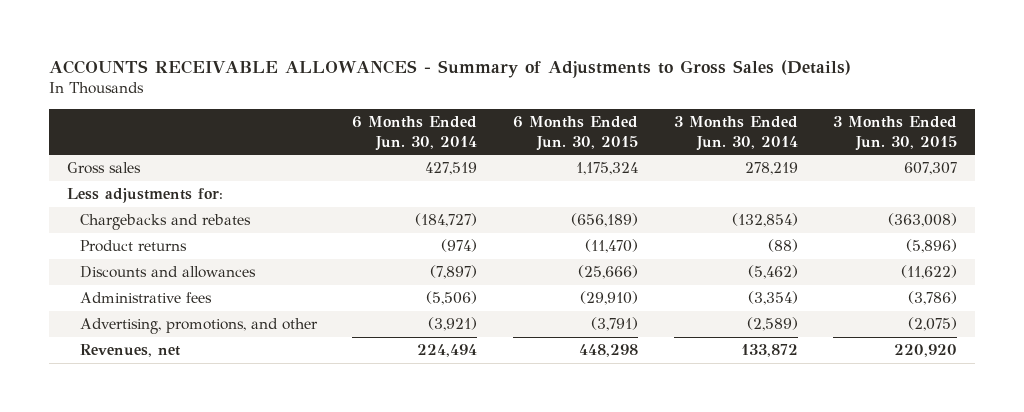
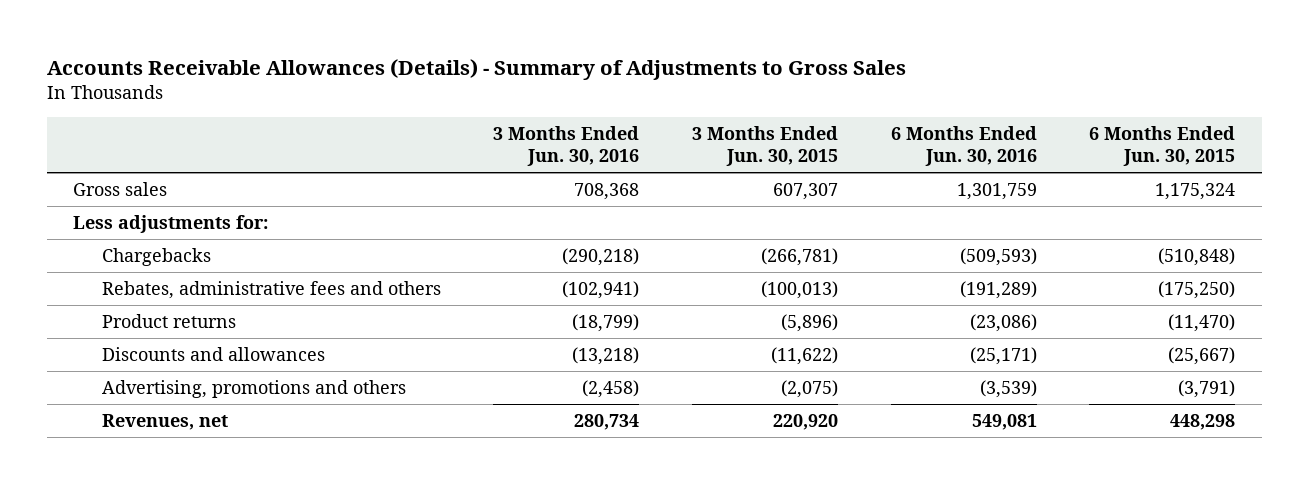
[48,59,851,78] ACCOUNTS RECEIVABLE ALLOWANCES - Summary of Adjustments to Gross Sales (Details) -> [46,58,906,80] Accounts Receivable Allowances (Details) - Summary of Adjustments to Gross Sales
[352,115,478,151] 6 Months Ended Jun. 30, 2014 -> none
[673,115,798,151] 3 Months Ended Jun. 30, 2014 -> none
none -> [493,126,640,167] 3 Months Ended Jun. 30, 2016
none -> [890,126,1037,167] 6 Months Ended Jun. 30, 2016
[79,214,251,231] Chargebacks and rebates -> none
none -> [101,248,211,267] Chargebacks
none -> [101,281,441,300] Rebates, administrative fees and others
[79,292,212,304] Administrative fees -> none
[577,265,638,280] (25,666) -> [1168,347,1236,366] (25,667)
[79,318,318,335] Advertising, promotions, and other -> [101,380,406,399] Advertising, promotions and others

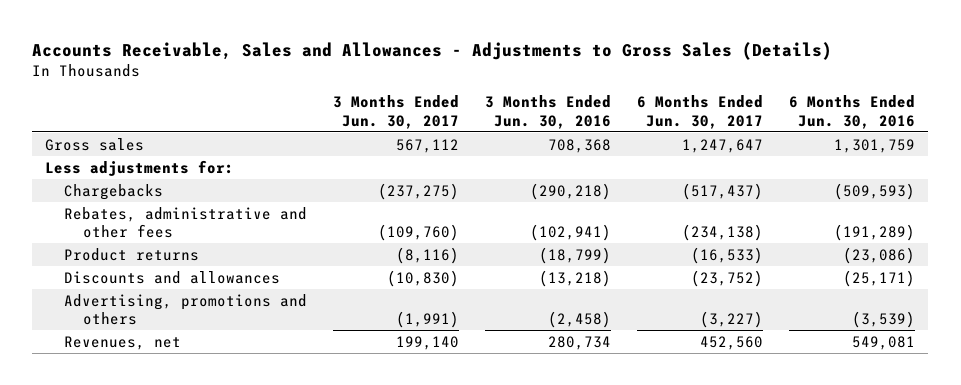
[46,58,906,80] Accounts Receivable Allowances (Details) - Summary of Adjustments to Gross Sales -> [32,41,833,60] Accounts Receivable, Sales and Allowances - Adjustments to Gross Sales (Details)
[691,126,838,167] 3 Months Ended Jun. 30, 2015 -> none
[1089,126,1236,167] 6 Months Ended Jun. 30, 2015 -> none
none -> [333,95,460,129] 3 Months Ended Jun. 30, 2017
none -> [637,95,764,129] 6 Months Ended Jun. 30, 2017
[101,281,441,300] Rebates, administrative fees and others -> [64,206,308,238] Rebates, administrative and other fees

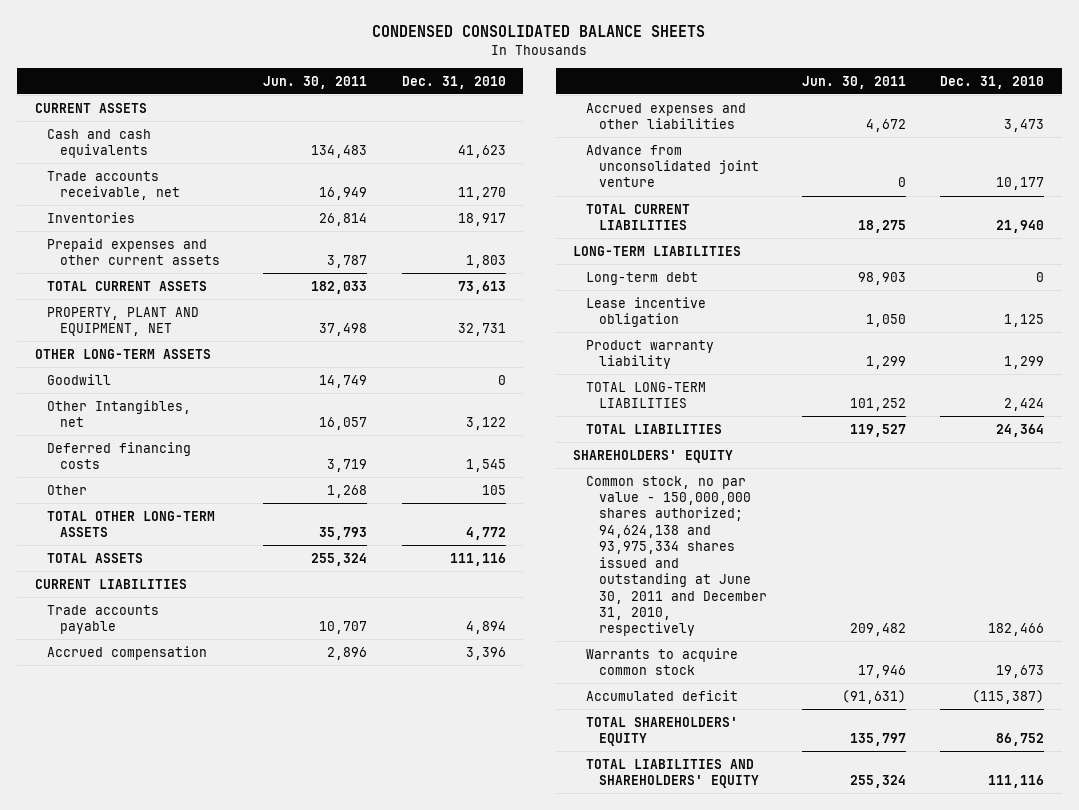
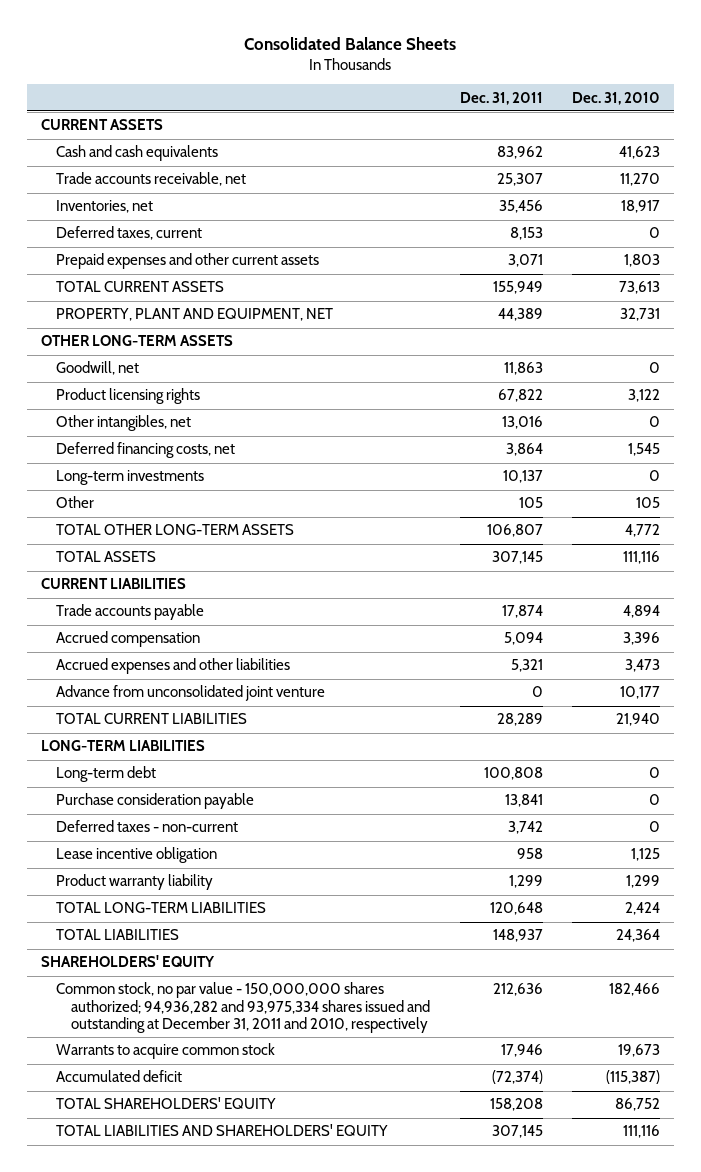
[372,25,706,38] CONDENSED CONSOLIDATED BALANCE SHEETS -> [244,36,457,50] Consolidated Balance Sheets
[262,75,367,89] Jun. 30, 2011 -> none
none -> [459,91,543,105] Dec. 31, 2011
[47,211,136,223] Inventories -> [56,200,154,214] Inventories, net
none -> [56,226,203,241] Deferred taxes, current
[47,373,112,385] Goodwill -> [56,361,140,376] Goodwill, net
[47,399,192,428] Other Intangibles, net -> [56,388,201,405] Product licensing rights
none -> [56,415,192,432] Other intangibles, net
[47,441,192,470] Deferred financing costs -> [56,442,236,459] Deferred financing costs, net
none -> [56,470,205,486] Long-term investments
none -> [56,793,255,810] Purchase consideration payable
none -> [56,820,239,833] Deferred taxes - non-current
[585,475,767,637] Common stock, no par value - 150,000,000 shares authorized; 94,624,138 and 93,975,334 shares issued and outstanding at June 30, 2011 and December 31, 2010, respectively -> [56,982,431,1033] Common stock, no par value - 150,000,000 shares authorized; 94,936,282 and 93,975,334 shares issued and outstanding at December 31, 2011 and 2010, respectively

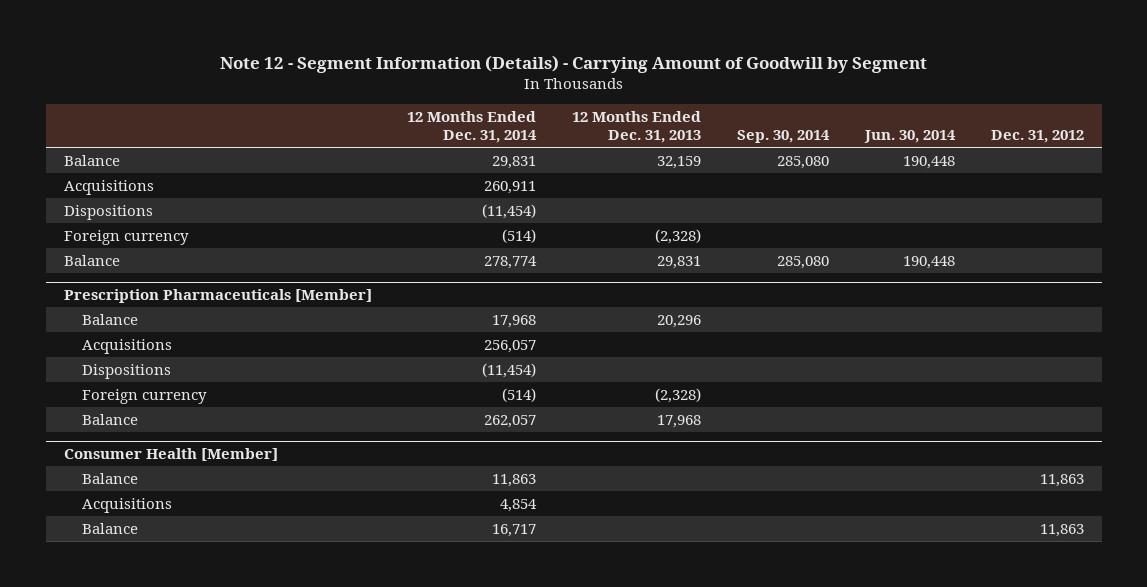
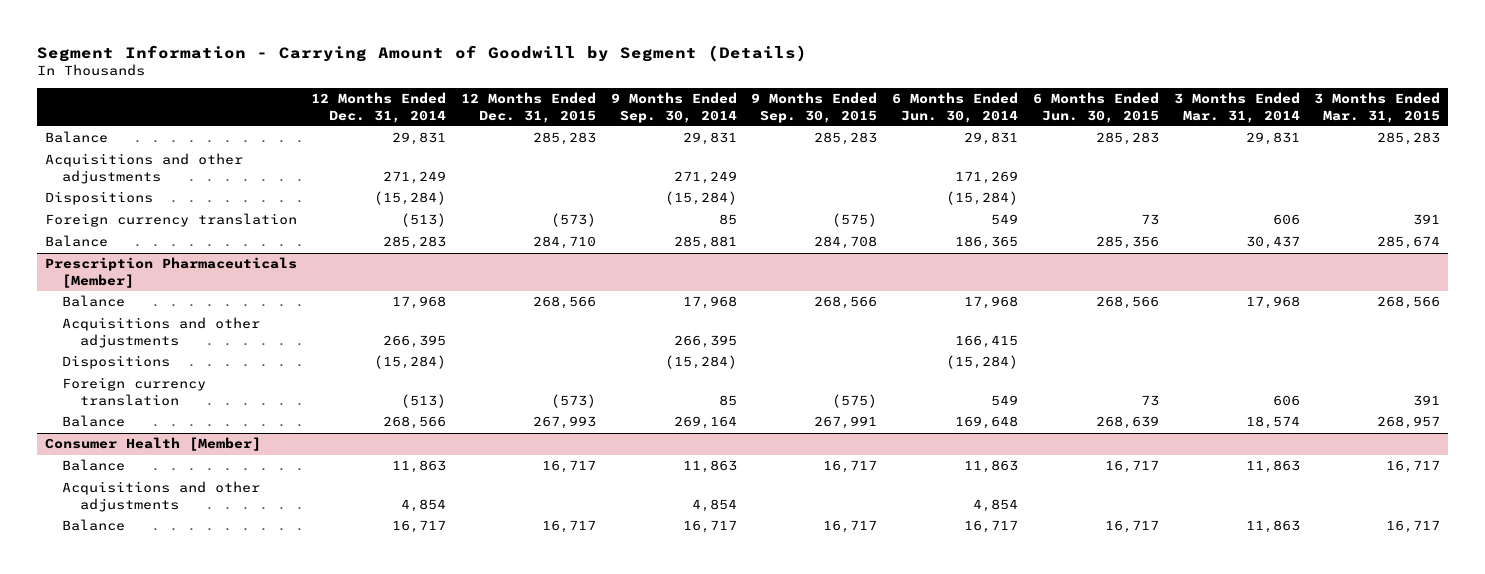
[219,54,927,73] Note 12 - Segment Information (Details) - Carrying Amount of Goodwill by Segment -> [37,44,808,62] Segment Information - Carrying Amount of Goodwill by Segment (Details)
[572,110,702,144] 12 Months Ended Dec. 31, 2013 -> none
[737,130,831,144] Sep. 30, 2014 -> none
[863,130,956,144] Jun. 30, 2014 -> none
[990,130,1084,144] Dec. 31, 2012 -> none
none -> [461,92,597,123] 12 Months Ended Dec. 31, 2015
none -> [610,92,737,123] 9 Months Ended Sep. 30, 2014
none -> [751,92,878,123] 9 Months Ended Sep. 30, 2015
none -> [892,92,1019,123] 6 Months Ended Jun. 30, 2014
none -> [1032,92,1159,123] 6 Months Ended Jun. 30, 2015
none -> [1173,92,1300,123] 3 Months Ended Mar. 31, 2014
none -> [1314,92,1441,123] 3 Months Ended Mar. 31, 2015
[63,179,154,195] Acquisitions -> [44,153,243,184] Acquisitions and other adjustments
[484,180,537,194] 260,911 -> [383,170,447,184] 271,249
[482,203,537,219] (11,454) -> [374,191,447,206] (15,284)
[63,229,189,245] Foreign currency -> [44,213,297,228] Foreign currency translation
[502,228,537,243] (514) -> [401,213,447,228] (513)
[484,255,538,269] 278,774 -> [383,236,447,250] 285,283
[82,338,173,354] Acquisitions -> [62,317,261,348] Acquisitions and other adjustments
[484,339,537,353] 256,057 -> [383,334,447,348] 266,395
[482,362,537,378] (11,454) -> [374,355,447,370] (15,284)
[82,388,208,404] Foreign currency -> [62,377,207,406] Foreign currency translation
[502,387,537,402] (514) -> [401,393,447,408] (513)
[484,414,537,428] 262,057 -> [383,416,447,430] 268,566
[82,497,173,513] Acquisitions -> [62,481,261,512] Acquisitions and other adjustments

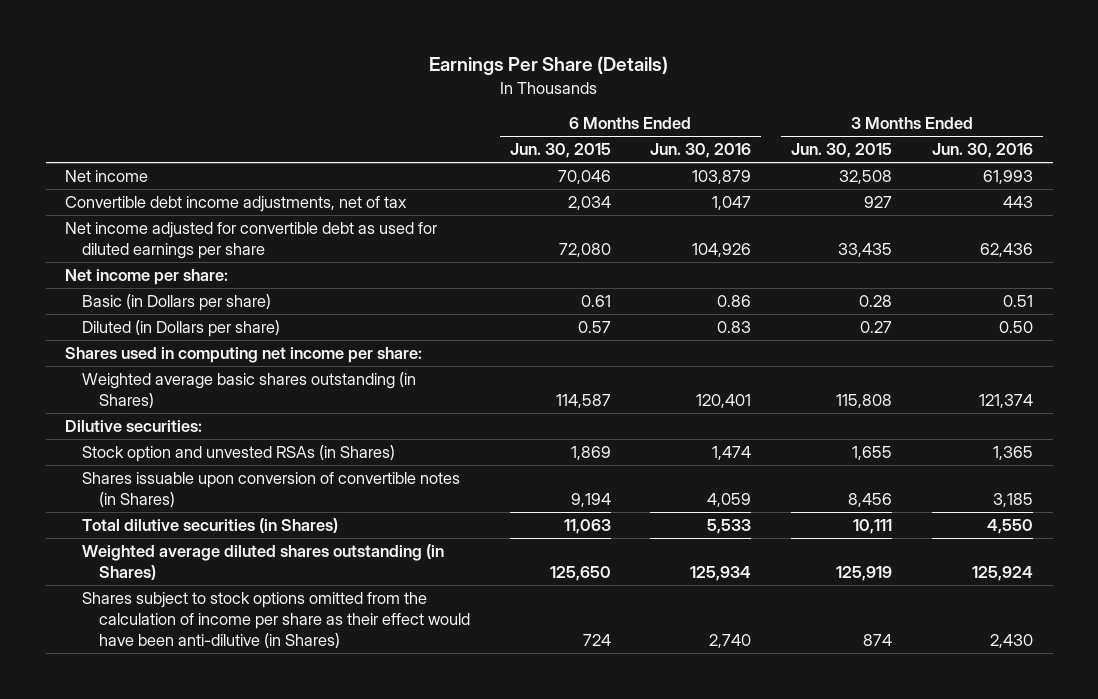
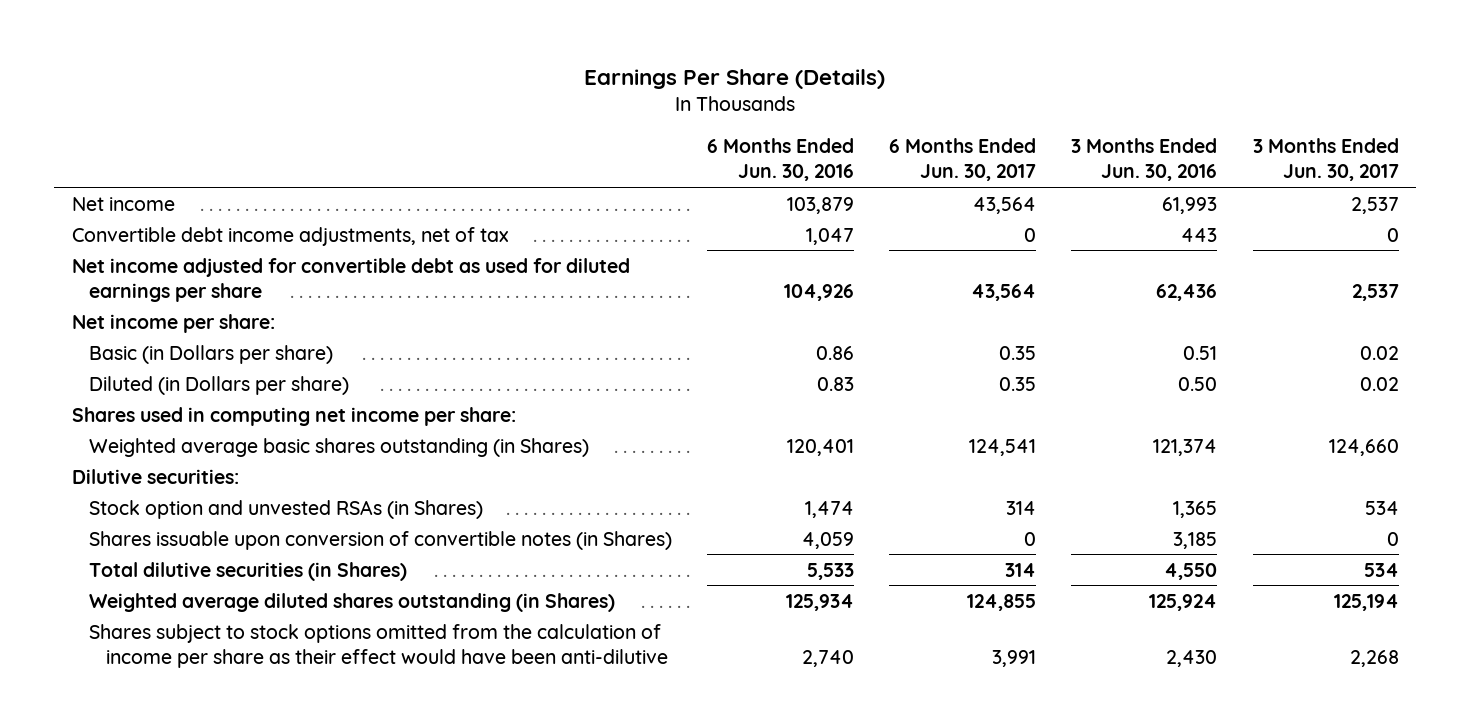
[509,143,611,159] Jun. 30, 2015 -> none
[790,143,892,159] Jun. 30, 2015 -> none
none -> [889,138,1037,182] 6 Months Ended Jun. 30, 2017
none -> [1252,138,1399,182] 3 Months Ended Jun. 30, 2017
[82,592,470,648] Shares subject to stock options omitted from the calculation of income per share as their effect would have been anti-dilutive (in Shares) -> [88,623,669,668] Shares subject to stock options omitted from the calculation of income per share as their effect would have been anti-dilutive

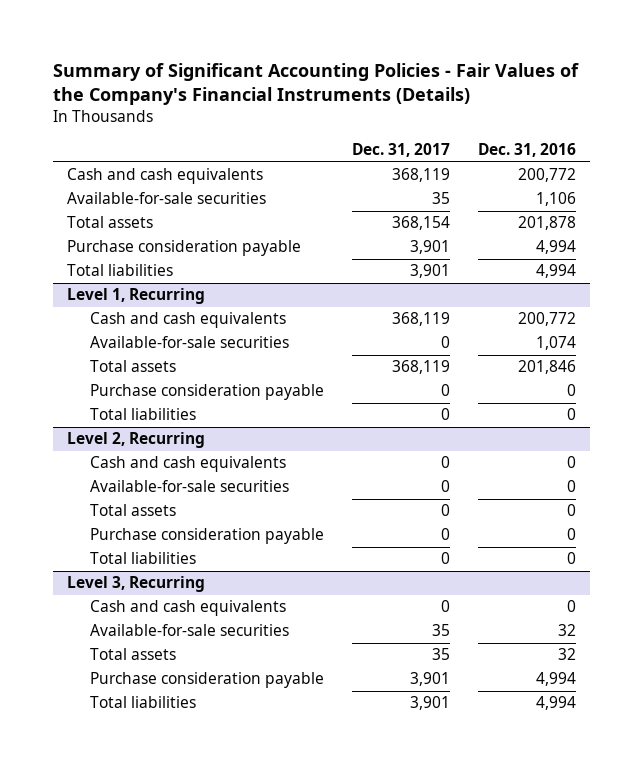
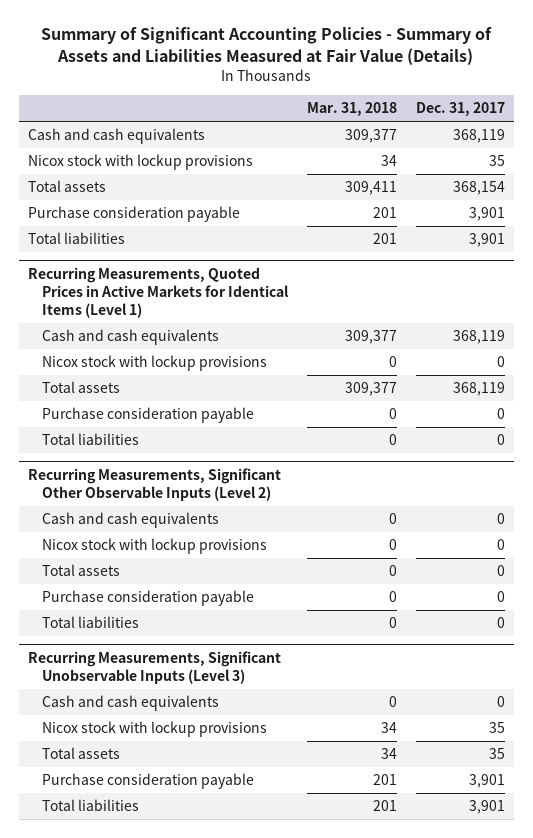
[53,63,580,106] Summary of Significant Accounting Policies - Fair Values of the Company's Financial Instruments (Details) -> [41,27,493,66] Summary of Significant Accounting Policies - Summary of Assets and Liabilities Measured at Fair Value (Details)
[478,143,577,158] Dec. 31, 2016 -> none
none -> [307,102,398,117] Mar. 31, 2018
[67,192,267,205] Available-for-sale securities -> [27,154,253,171] Nicox stock with lockup provisions
[67,288,206,305] Level 1, Recurring -> none
none -> [27,267,290,319] Recurring Measurements, Quoted Prices in Active Markets for Identical Items (Level 1)
[90,336,290,349] Available-for-sale securities -> [42,355,268,372] Nicox stock with lockup provisions
[67,432,206,449] Level 2, Recurring -> none
none -> [27,468,281,502] Recurring Measurements, Significant Other Observable Inputs (Level 2)
[90,480,290,493] Available-for-sale securities -> [42,538,268,555] Nicox stock with lockup provisions
[67,576,206,593] Level 3, Recurring -> none
none -> [27,651,281,685] Recurring Measurements, Significant Unobservable Inputs (Level 3)
[90,624,290,637] Available-for-sale securities -> [42,721,268,738] Nicox stock with lockup provisions

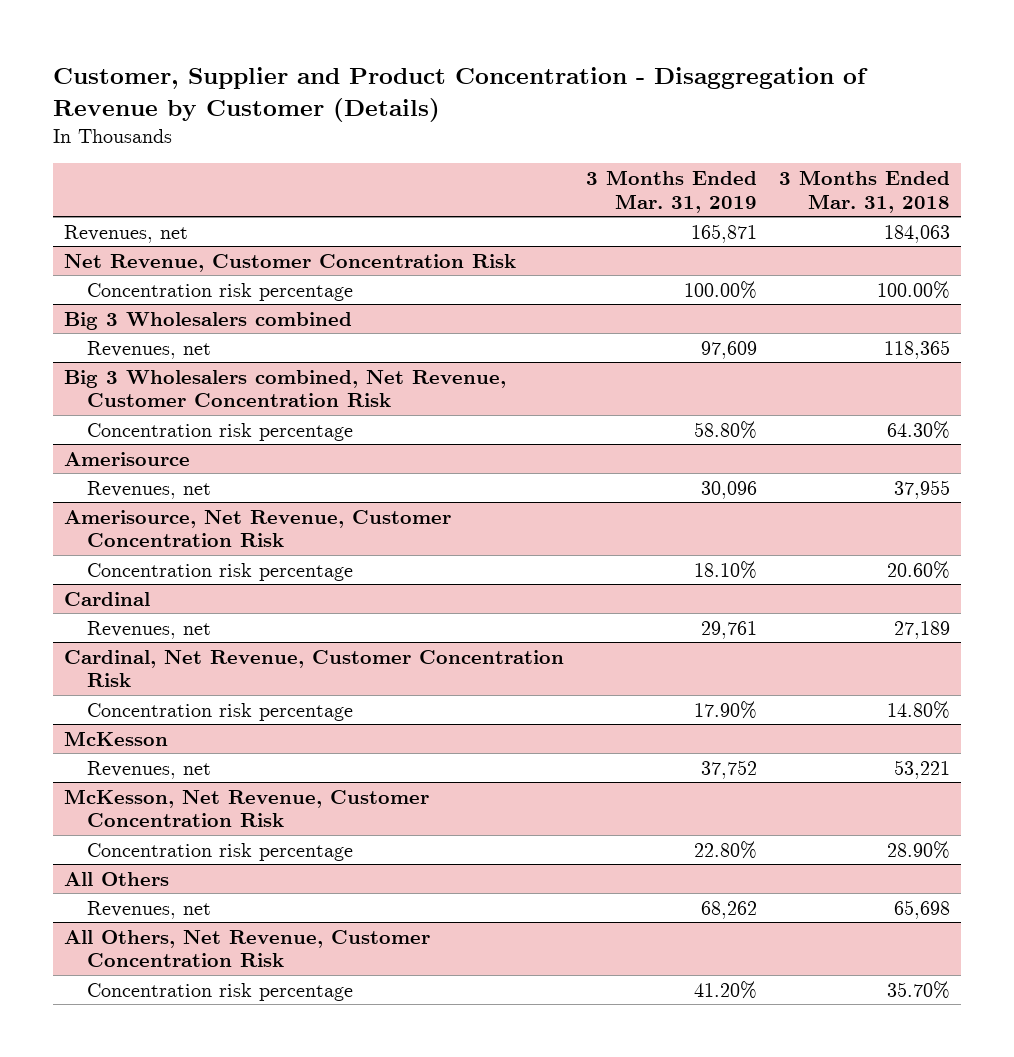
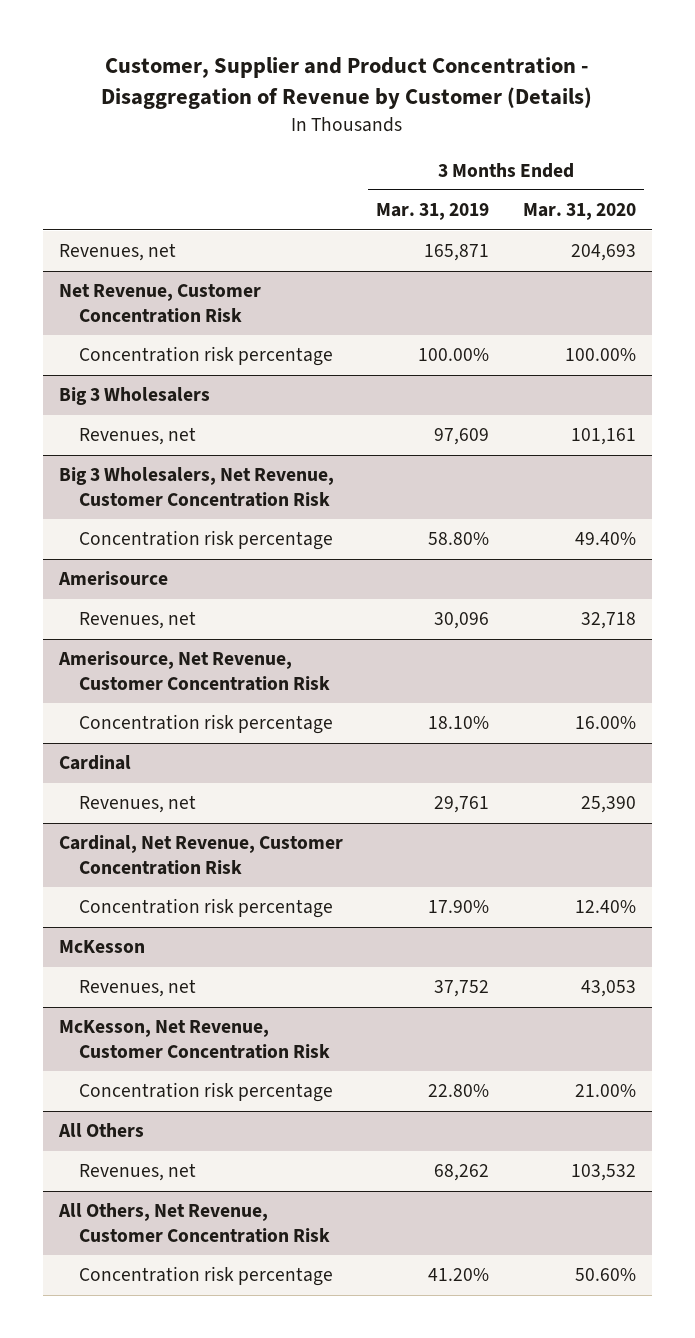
[779,169,951,213] 3 Months Ended Mar. 31, 2018 -> none
none -> [522,203,636,221] Mar. 31, 2020
[63,311,352,330] Big 3 Wholesalers combined -> [59,387,211,406] Big 3 Wholesalers
[63,369,506,408] Big 3 Wholesalers combined, Net Revenue, Customer Concentration Risk -> [59,467,335,507] Big 3 Wholesalers, Net Revenue, Customer Concentration Risk

